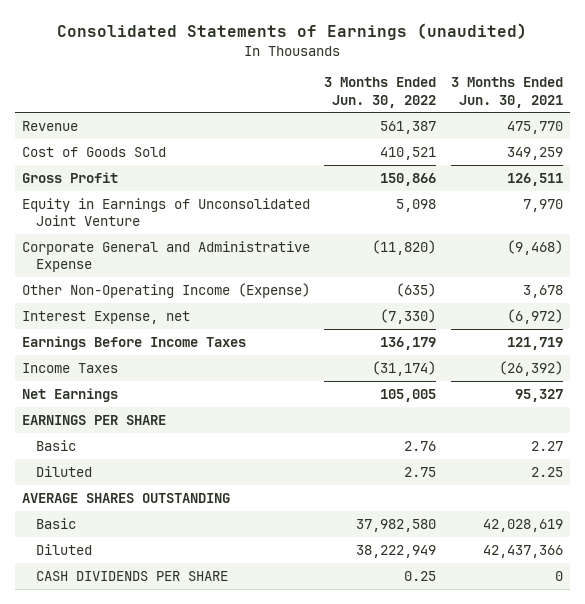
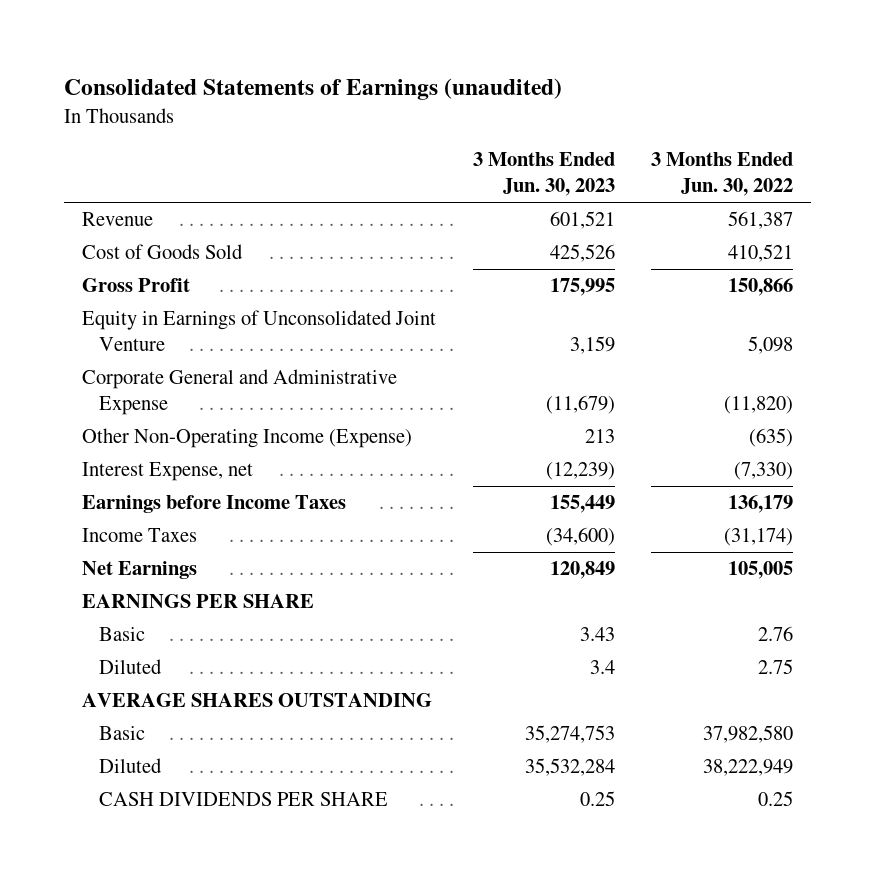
[450,77,563,108] 3 Months Ended Jun. 30, 2021 -> none
none -> [472,152,615,197] 3 Months Ended Jun. 30, 2023
[22,335,247,350] Earnings Before Income Taxes -> [82,495,347,514] Earnings before Income Taxes

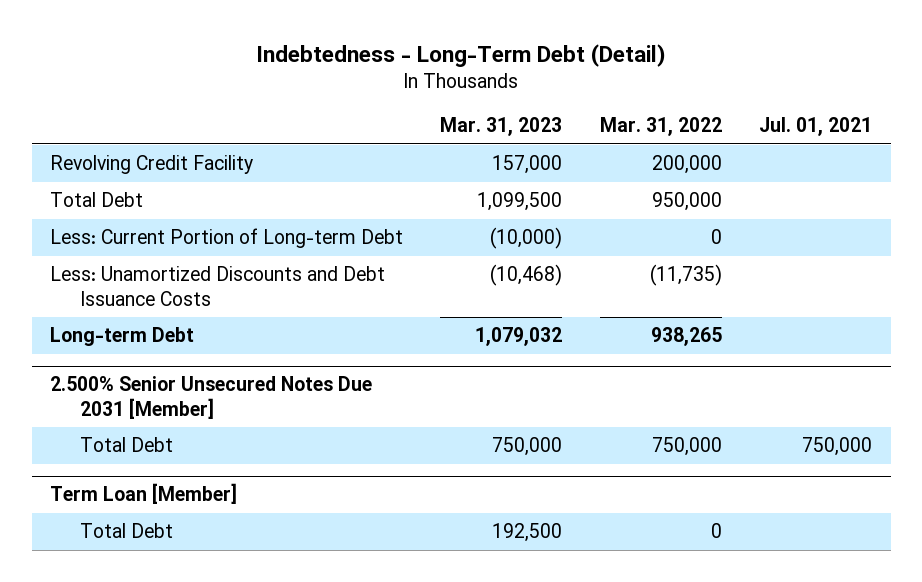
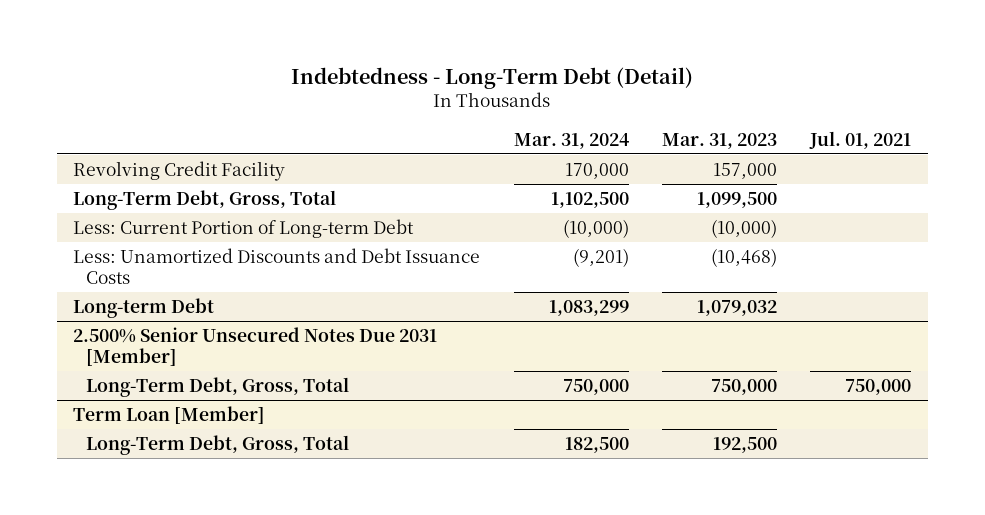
[599,117,722,137] Mar. 31, 2022 -> none
none -> [513,132,629,149] Mar. 31, 2024
[50,192,144,208] Total Debt -> [73,189,337,210] Long-Term Debt, Gross, Total
[79,437,173,453] Total Debt -> [86,376,350,397] Long-Term Debt, Gross, Total
[79,523,173,539] Total Debt -> [86,434,350,455] Long-Term Debt, Gross, Total

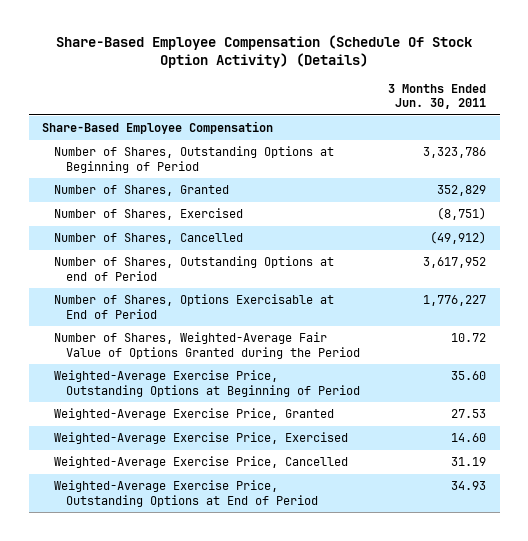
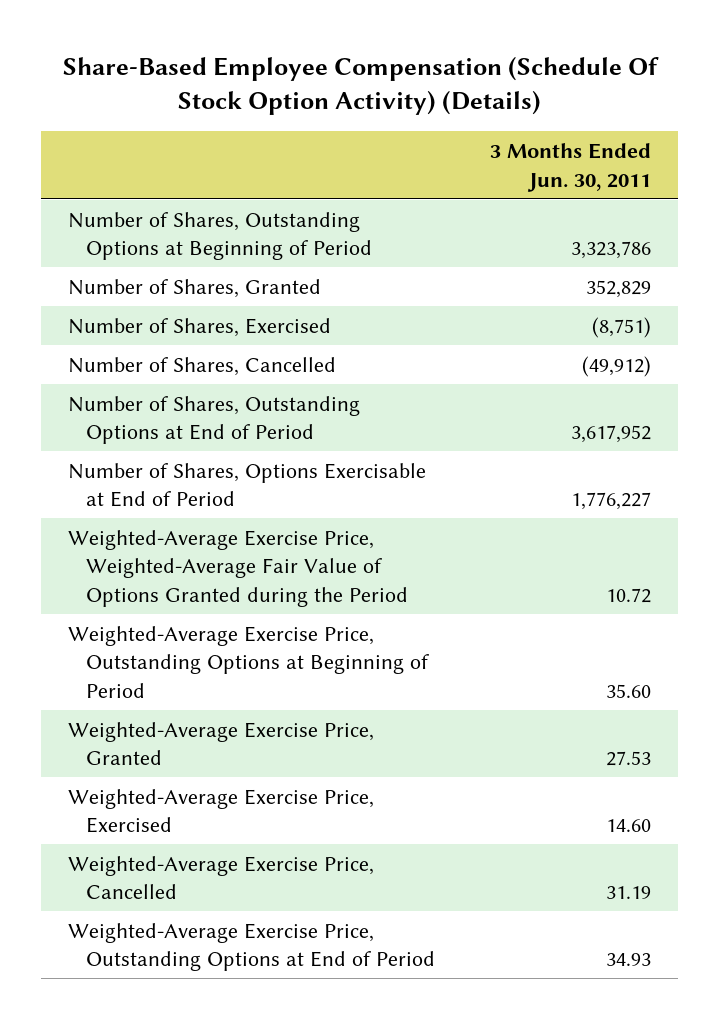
[42,121,274,135] Share-Based Employee Compensation -> none
[54,256,335,281] Number of Shares, Outstanding Options at end of Period -> [68,395,361,445] Number of Shares, Outstanding Options at End of Period
[54,332,361,359] Number of Shares, Weighted-Average Fair Value of Options Granted during the Period -> [68,529,408,607] Weighted-Average Exercise Price, Weighted-Average Fair Value of Options Granted during the Period

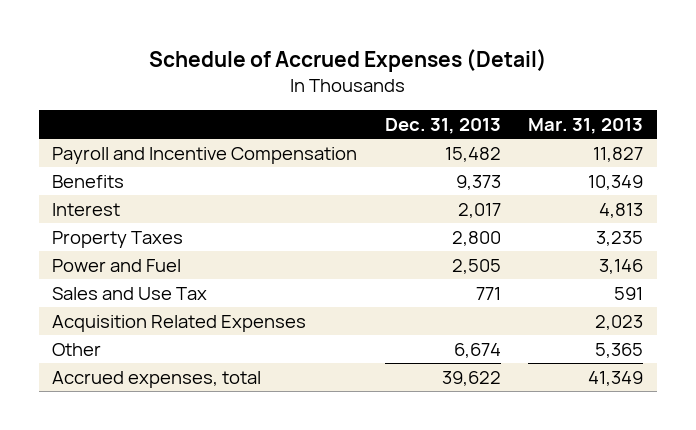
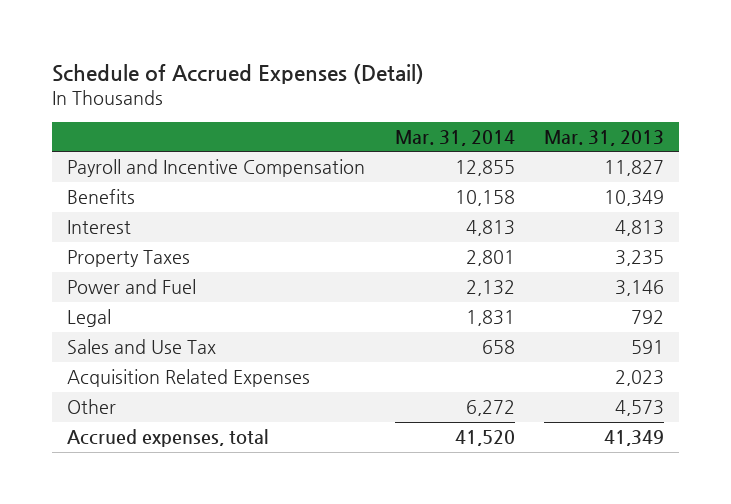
[384,117,501,134] Dec. 31, 2013 -> none
none -> [394,129,515,146] Mar. 31, 2014
none -> [66,309,111,328] Legal
[595,342,644,358] 5,365 -> [615,400,665,417] 4,573

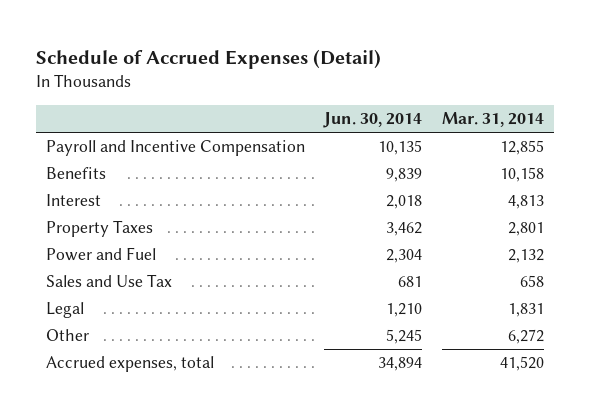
[544,129,665,146] Mar. 31, 2013 -> none
none -> [323,112,423,129] Jun. 30, 2014
[66,369,310,388] Acquisition Related Expenses -> none
[66,309,111,328] Legal -> [46,302,85,319] Legal

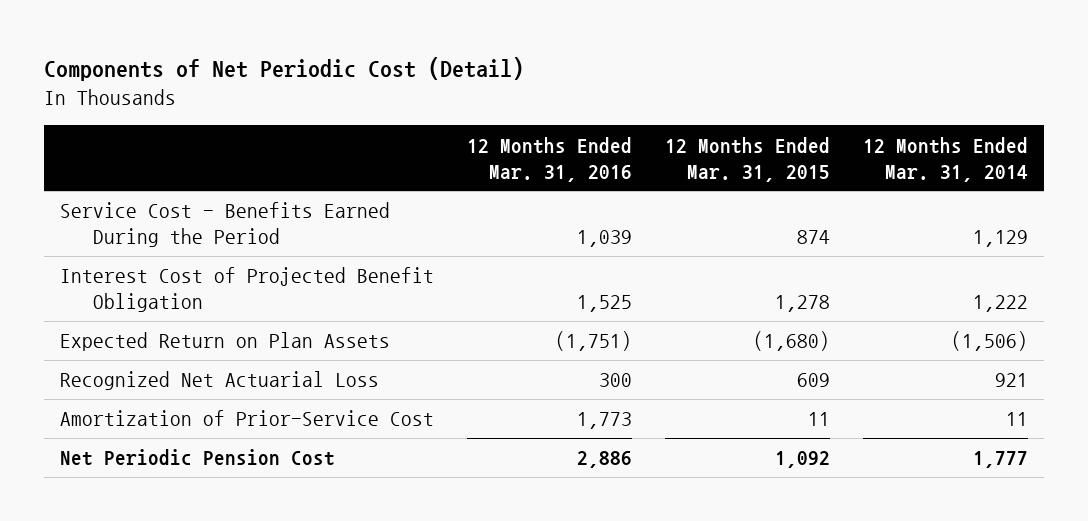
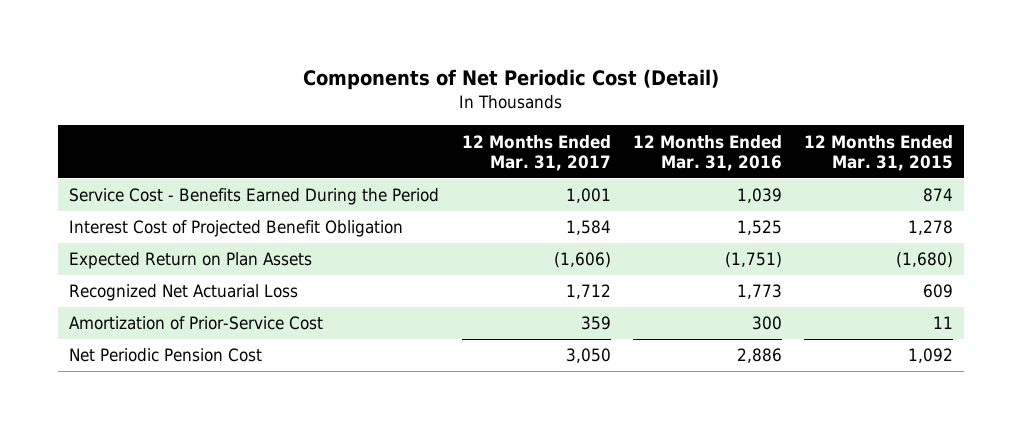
[862,136,1028,182] 12 Months Ended Mar. 31, 2014 -> none
none -> [461,134,611,171] 12 Months Ended Mar. 31, 2017
[598,373,632,388] 300 -> [736,284,782,300] 1,773
[576,412,632,430] 1,773 -> [751,316,782,331] 300

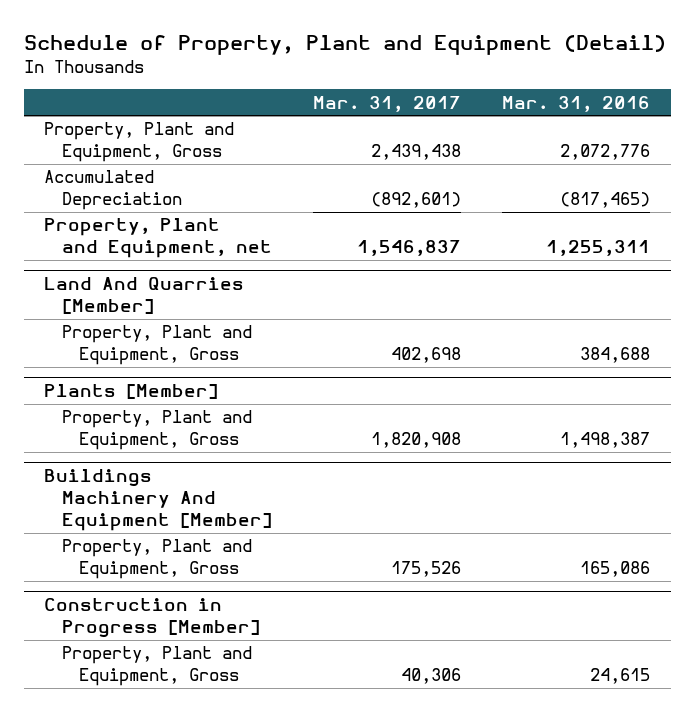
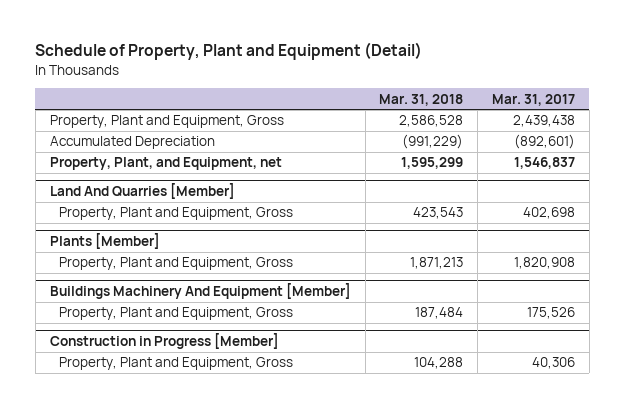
[502,95,651,112] Mar. 31, 2016 -> none
none -> [379,93,464,106] Mar. 31, 2018
[44,218,272,259] Property, Plant and Equipment, net -> [49,157,282,171] Property, Plant, and Equipment, net

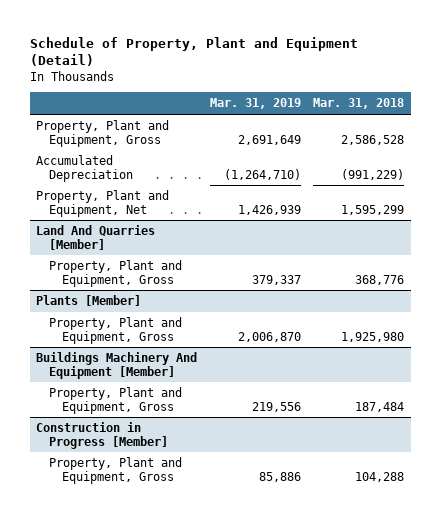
[492,93,576,106] Mar. 31, 2017 -> none
none -> [209,98,301,110] Mar. 31, 2019
[49,157,282,171] Property, Plant, and Equipment, net -> [36,190,170,217] Property, Plant and Equipment, Net
[413,207,464,220] 423,543 -> [355,274,405,285] 368,776
[410,257,464,270] 1,871,213 -> [341,331,405,342] 1,925,980

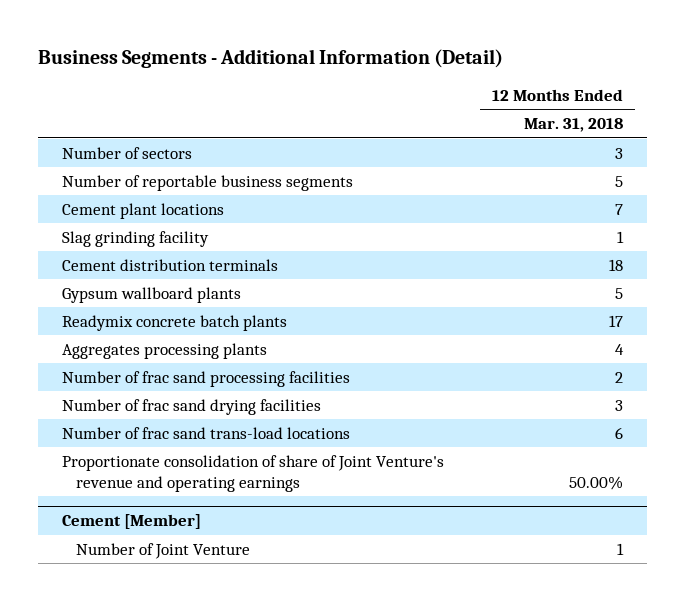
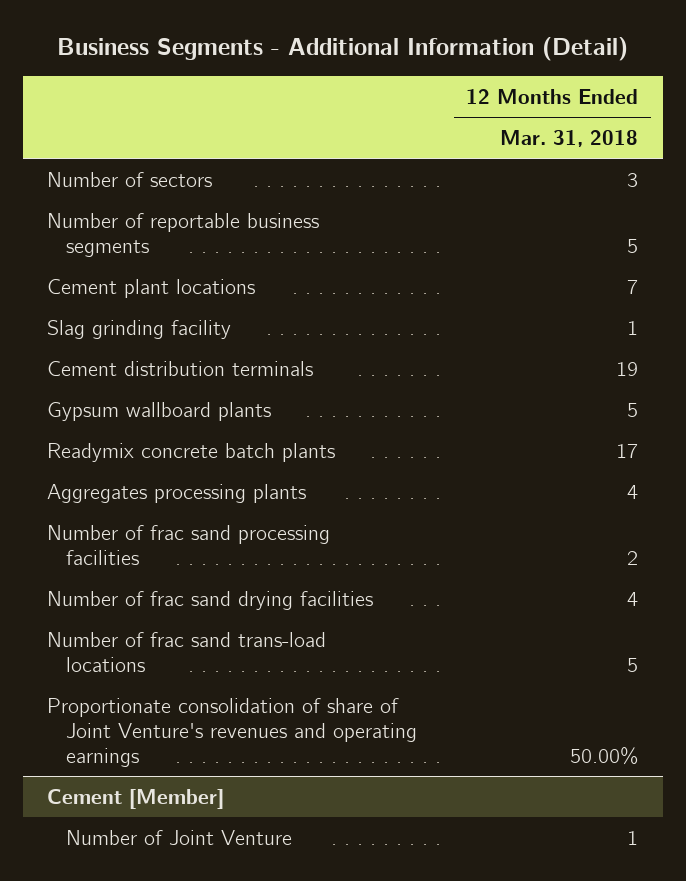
[609,258,624,271] 18 -> [616,361,639,376] 19
[615,399,624,411] 3 -> [627,591,639,606] 4
[615,426,624,439] 6 -> [627,657,639,672] 5
[62,454,445,492] Proportionate consolidation of share of Joint Venture's revenue and operating earnings -> [47,697,417,767] Proportionate consolidation of share of Joint Venture's revenues and operating earnings

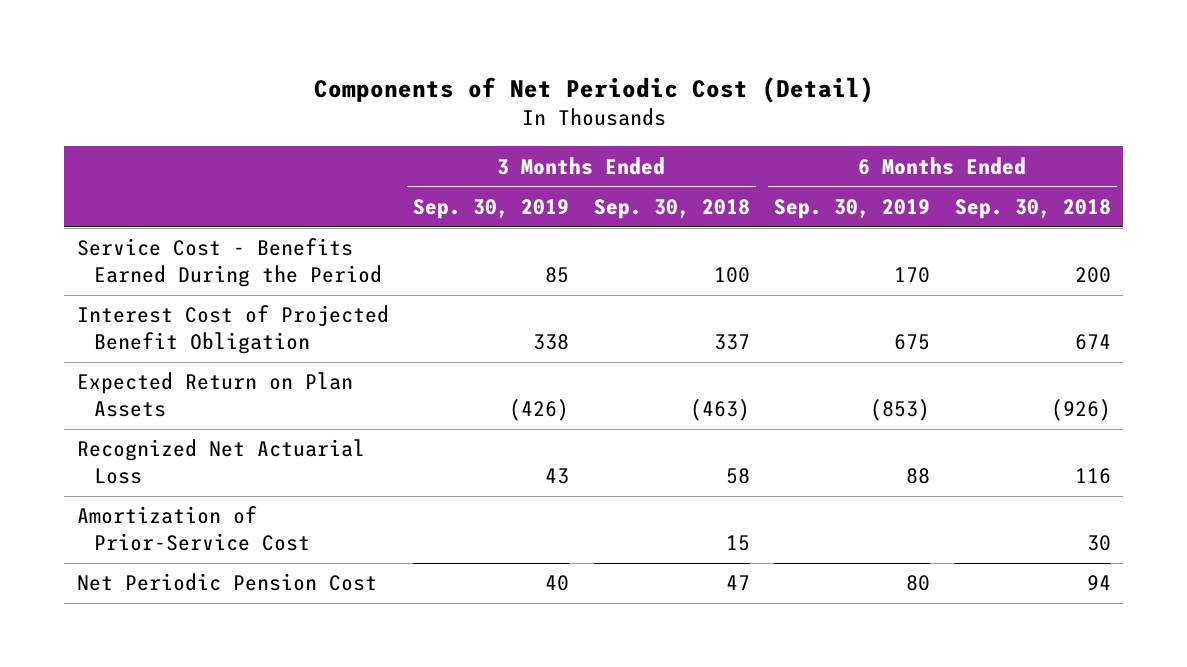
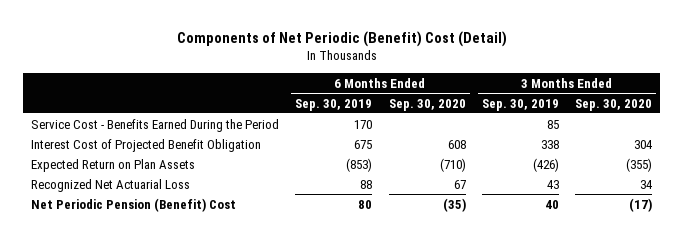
[313,77,874,104] Components of Net Periodic Cost (Detail) -> [176,30,507,47] Components of Net Periodic (Benefit) Cost (Detail)
[593,199,750,220] Sep. 30, 2018 -> none
[954,199,1111,220] Sep. 30, 2018 -> none
none -> [388,98,466,111] Sep. 30, 2020
none -> [574,98,652,111] Sep. 30, 2020
[76,506,311,552] Amortization of Prior-Service Cost -> none
[76,573,377,592] Net Periodic Pension Cost -> [31,197,237,212] Net Periodic Pension (Benefit) Cost

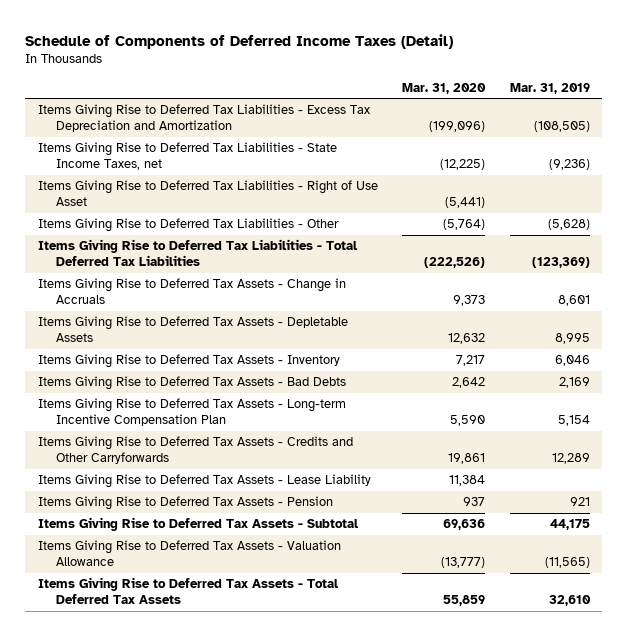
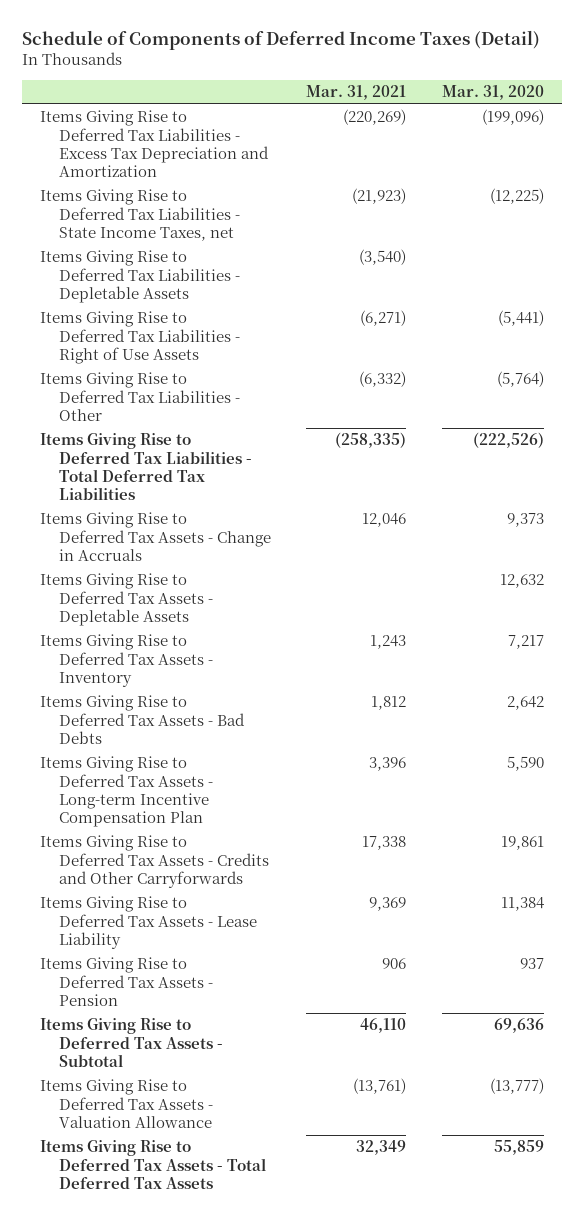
[509,82,590,94] Mar. 31, 2019 -> none
none -> [306,84,407,100] Mar. 31, 2021
none -> [39,250,240,304] Items Giving Rise to Deferred Tax Liabilities - Depletable Assets
[37,180,378,207] Items Giving Rise to Deferred Tax Liabilities - Right of Use Asset -> [39,311,240,365] Items Giving Rise to Deferred Tax Liabilities - Right of Use Assets

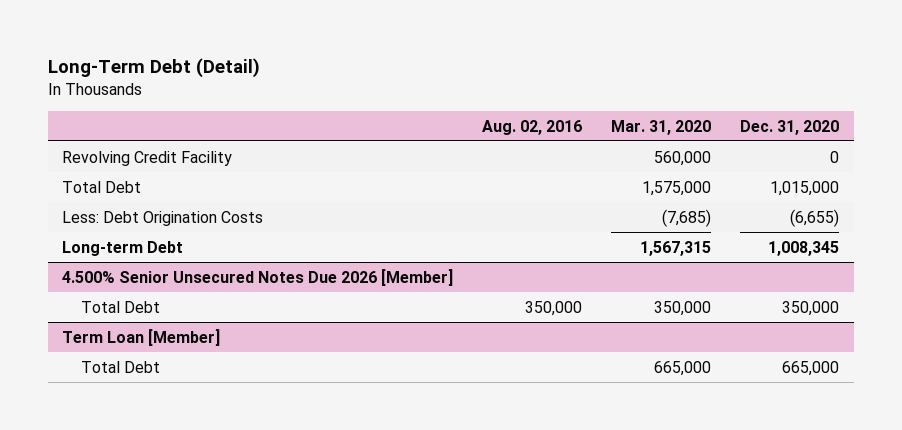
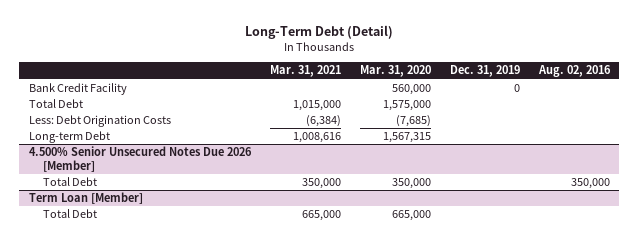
[740,119,840,135] Dec. 31, 2020 -> none
none -> [269,65,341,78] Mar. 31, 2021
none -> [449,65,520,78] Dec. 31, 2019
[62,150,233,166] Revolving Credit Facility -> [28,83,127,96] Bank Credit Facility

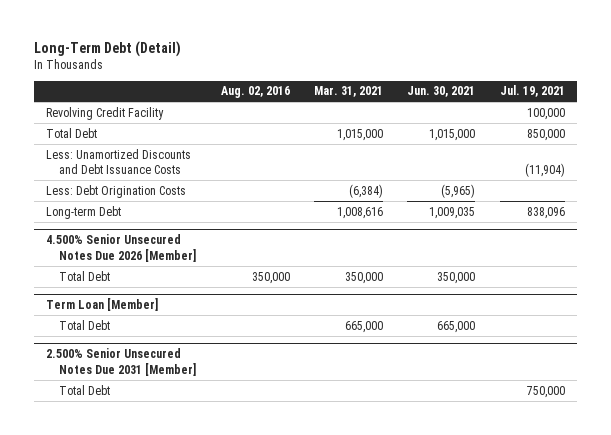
[359,65,431,78] Mar. 31, 2020 -> none
[449,65,520,78] Dec. 31, 2019 -> none
none -> [407,86,476,98] Jun. 30, 2021
none -> [499,85,565,98] Jul. 19, 2021
[28,83,127,96] Bank Credit Facility -> [46,106,165,120] Revolving Credit Facility
none -> [46,148,192,175] Less: Unamortized Discounts and Debt Issuance Costs
none -> [46,348,197,376] 2.500% Senior Unsecured Notes Due 2031 [Member]
none -> [59,384,111,395] Total Debt

